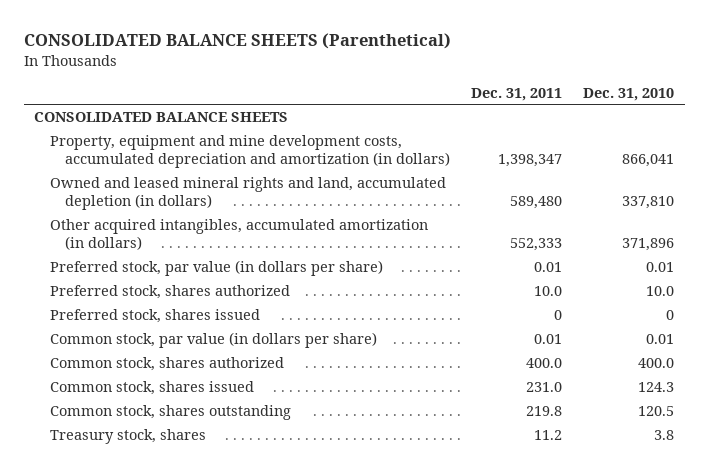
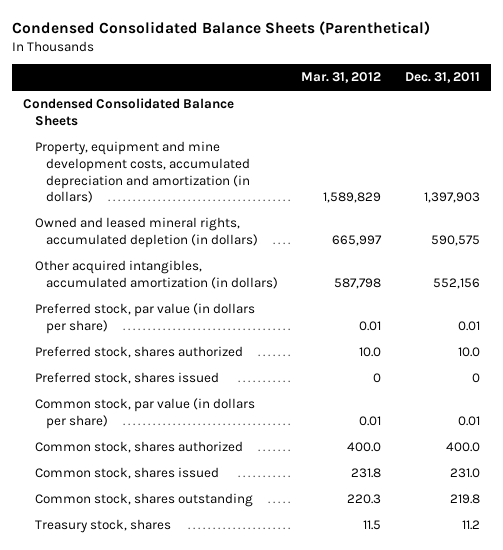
[23,33,451,50] CONSOLIDATED BALANCE SHEETS (Parenthetical) -> [11,20,430,35] Condensed Consolidated Balance Sheets (Parenthetical)
[583,87,675,101] Dec. 31, 2010 -> none
none -> [301,72,382,84] Mar. 31, 2012
[34,112,289,123] CONSOLIDATED BALANCE SHEETS -> [23,98,235,127] Condensed Consolidated Balance Sheets
[498,153,563,167] 1,398,347 -> [423,192,480,204] 1,397,903
[49,177,446,210] Owned and leased mineral rights and land, accumulated depletion (in dollars) -> [34,217,258,249] Owned and leased mineral rights, accumulated depletion (in dollars)
[510,195,563,209] 589,480 -> [430,235,480,247] 590,575
[510,237,563,251] 552,333 -> [432,278,480,290] 552,156

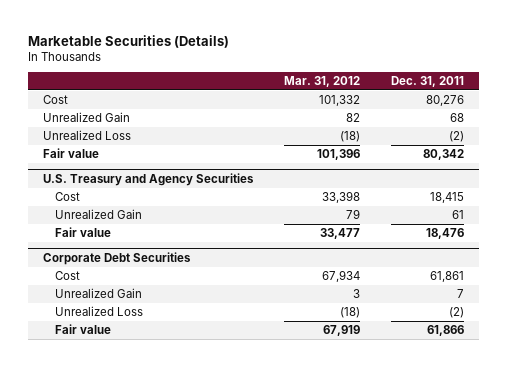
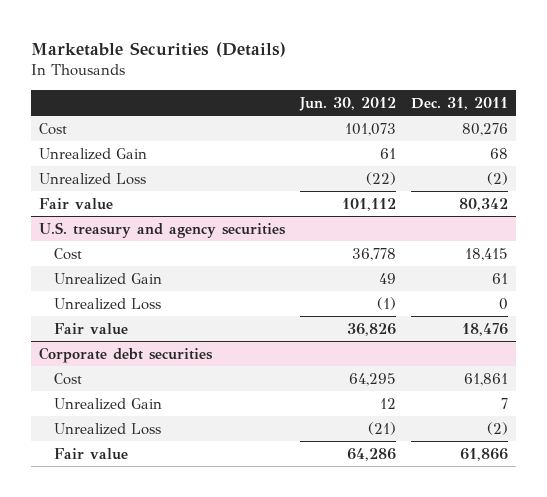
[283,76,360,88] Mar. 31, 2012 -> none
none -> [299,96,397,111] Jun. 30, 2012
[43,172,255,186] U.S. Treasury and Agency Securities -> [38,221,286,238] U.S. treasury and agency securities
none -> [53,297,161,310] Unrealized Loss
[43,251,192,265] Corporate Debt Securities -> [38,346,213,363] Corporate debt securities

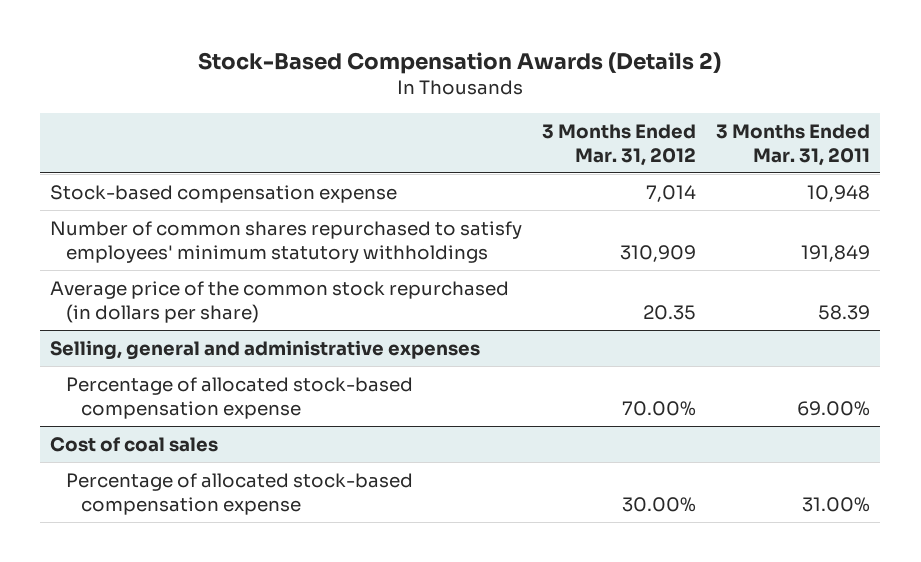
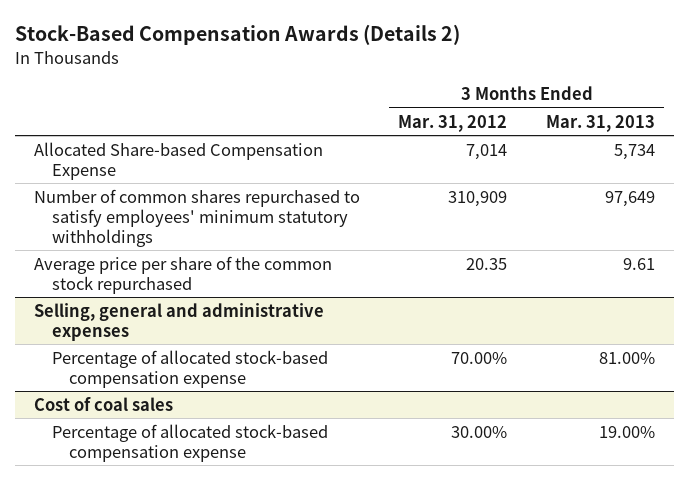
[716,123,871,166] 3 Months Ended Mar. 31, 2011 -> none
none -> [545,114,655,132] Mar. 31, 2013
[50,184,398,203] Stock-based compensation expense -> [34,141,324,180] Allocated Share-based Compensation Expense
[50,280,510,323] Average price of the common stock repurchased (in dollars per share) -> [34,255,333,294] Average price per share of the common stock repurchased

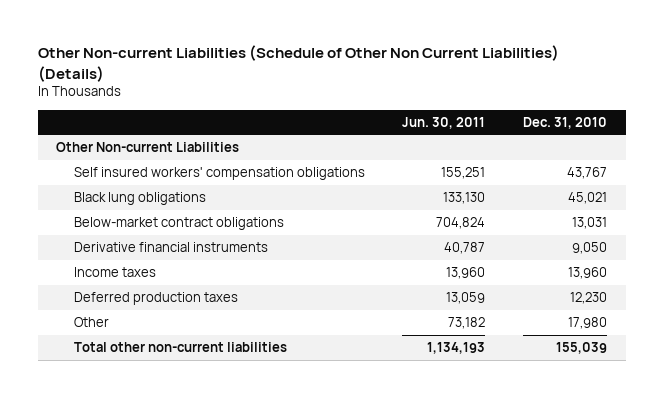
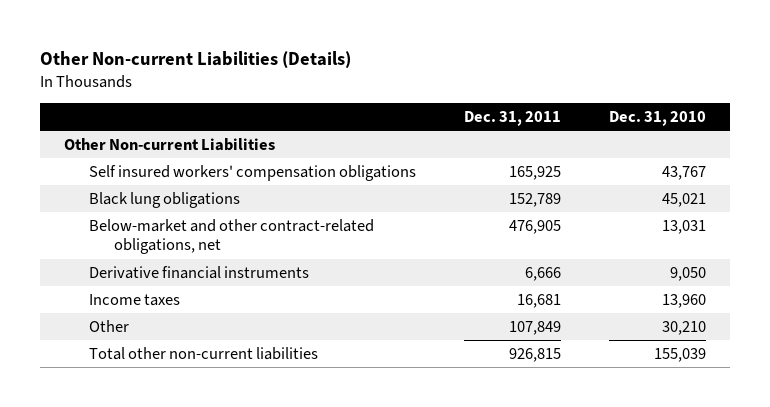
[37,45,559,82] Other Non-current Liabilities (Schedule of Other Non Current Liabilities) (Details) -> [39,50,351,68] Other Non-current Liabilities (Details)
[402,116,486,129] Jun. 30, 2011 -> none
none -> [464,111,562,127] Dec. 31, 2011
[74,217,285,231] Below-market contract obligations -> [88,218,374,255] Below-market and other contract-related obligations, net
[74,292,239,306] Deferred production taxes -> none
[567,317,607,330] 17,980 -> [662,320,707,335] 30,210

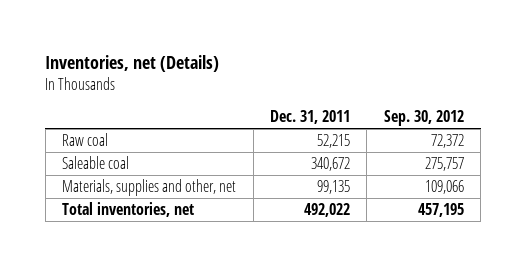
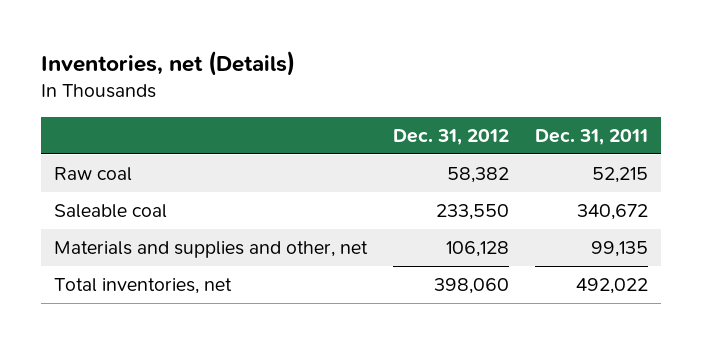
[383,110,464,127] Sep. 30, 2012 -> none
none -> [392,129,509,146] Dec. 31, 2012
[62,179,237,197] Materials, supplies and other, net -> [53,241,368,259] Materials and supplies and other, net

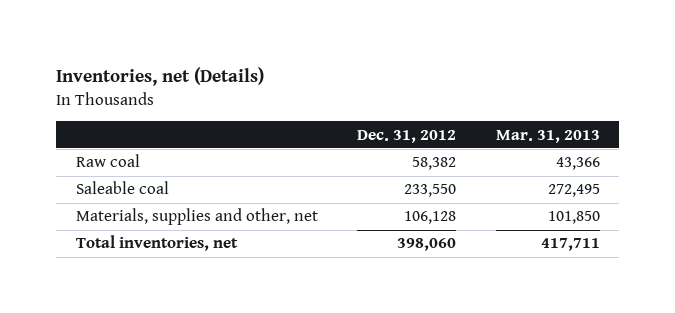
[535,129,649,146] Dec. 31, 2011 -> none
none -> [495,129,600,143] Mar. 31, 2013
[53,241,368,259] Materials and supplies and other, net -> [75,208,318,226] Materials, supplies and other, net

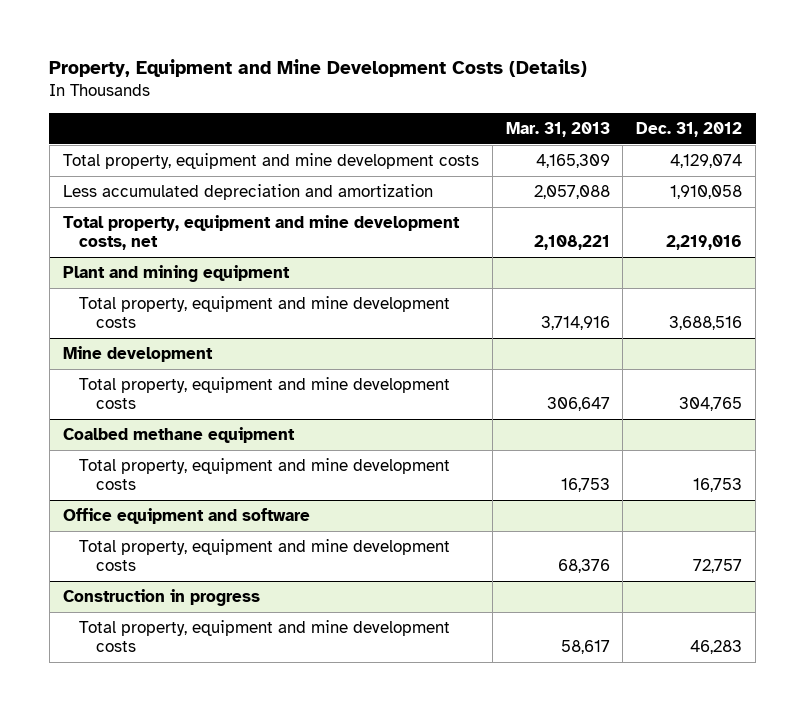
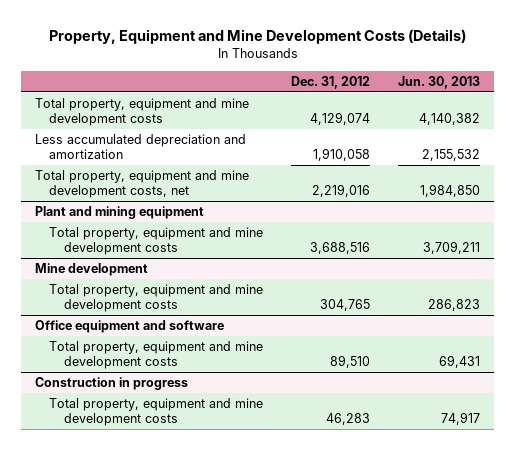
[505,121,610,137] Mar. 31, 2013 -> none
none -> [398,75,481,89] Jun. 30, 2013
[62,427,295,444] Coalbed methane equipment -> none
[79,458,451,491] Total property, equipment and mine development costs -> none
[693,559,743,574] 72,757 -> [330,355,371,369] 89,510

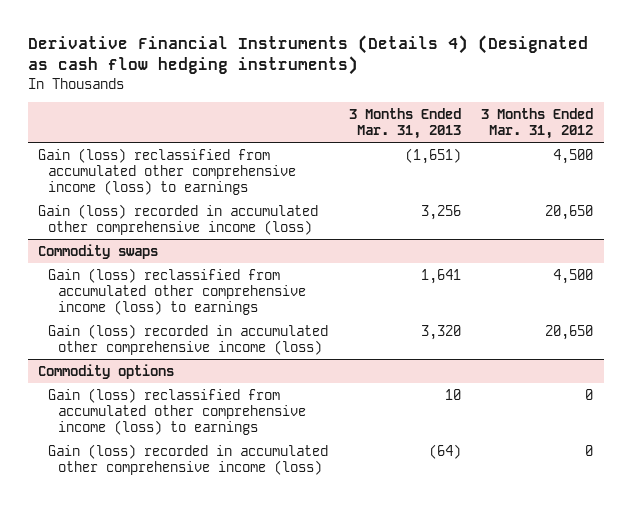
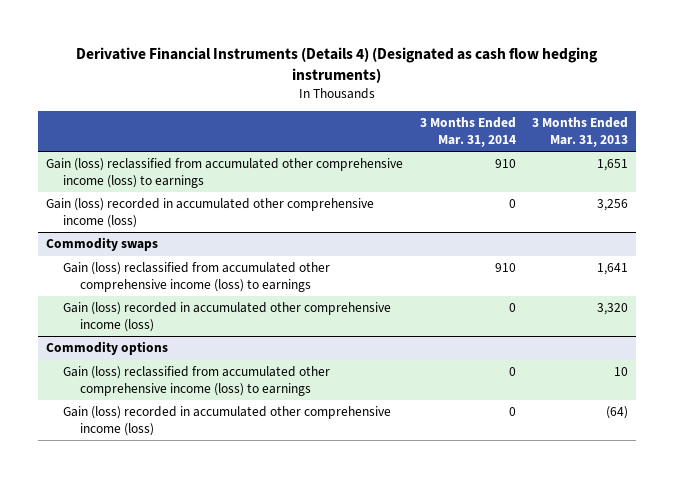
[481,107,594,139] 3 Months Ended Mar. 31, 2012 -> none
none -> [419,117,516,147] 3 Months Ended Mar. 31, 2014
[404,147,461,164] (1,651) -> [596,159,628,172] 1,651

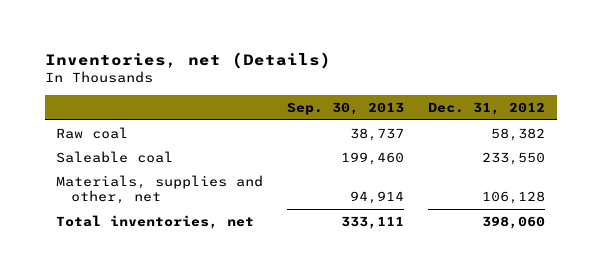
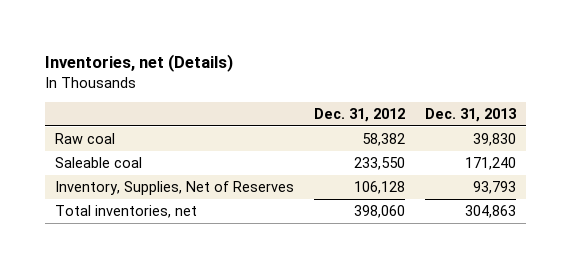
[287,102,405,116] Sep. 30, 2013 -> none
none -> [424,107,517,122] Dec. 31, 2013
[56,174,264,205] Materials, supplies and other, net -> [55,181,295,196] Inventory, Supplies, Net of Reserves

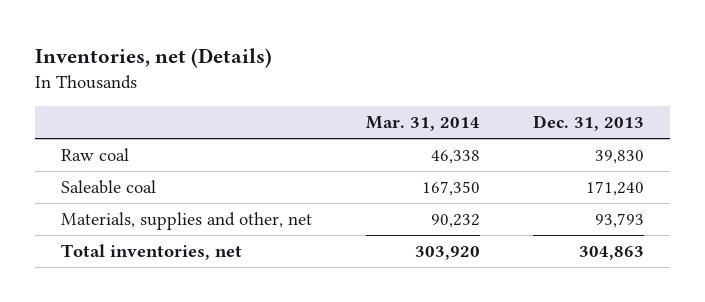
[314,107,406,122] Dec. 31, 2012 -> none
none -> [365,116,480,132] Mar. 31, 2014
[55,181,295,196] Inventory, Supplies, Net of Reserves -> [61,211,313,230] Materials, supplies and other, net

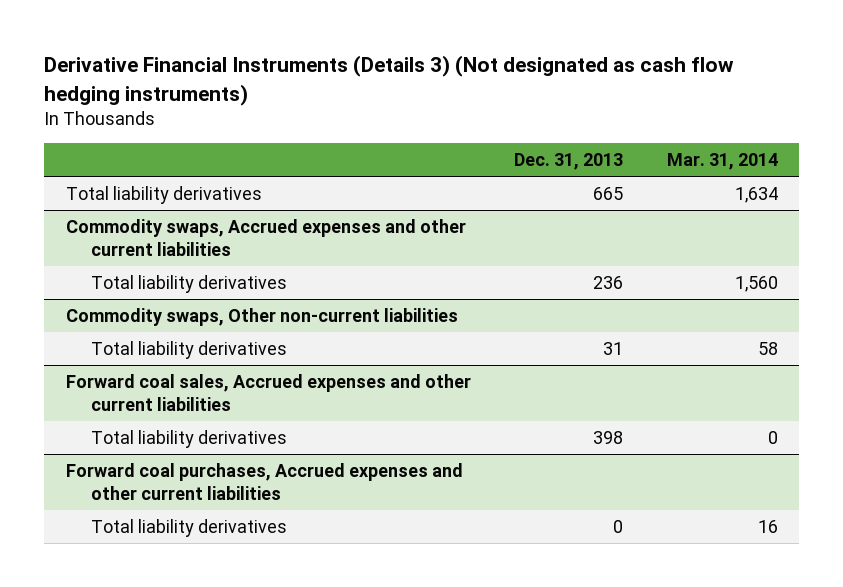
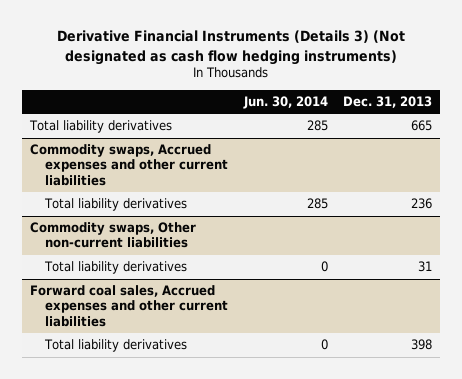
[666,153,778,171] Mar. 31, 2014 -> none
none -> [242,96,328,110] Jun. 30, 2014
[65,462,463,500] Forward coal purchases, Accrued expenses and other current liabilities -> none
[91,518,288,537] Total liability derivatives -> none

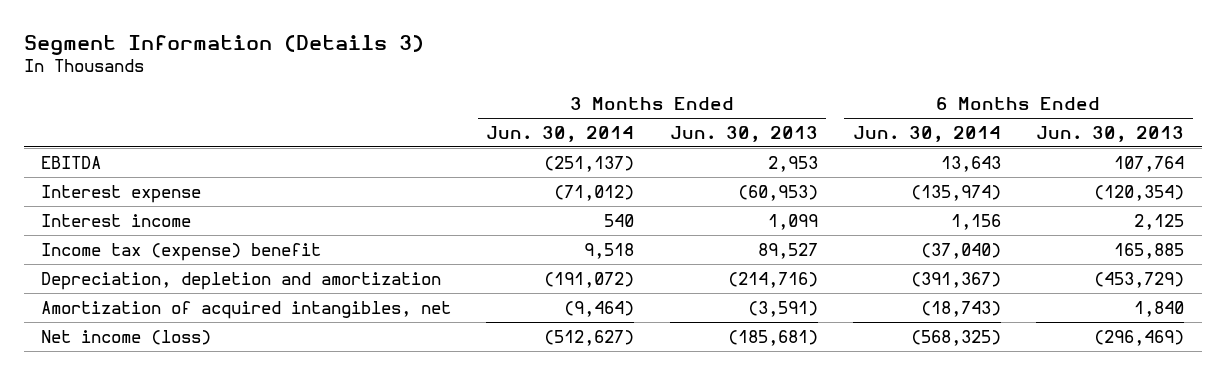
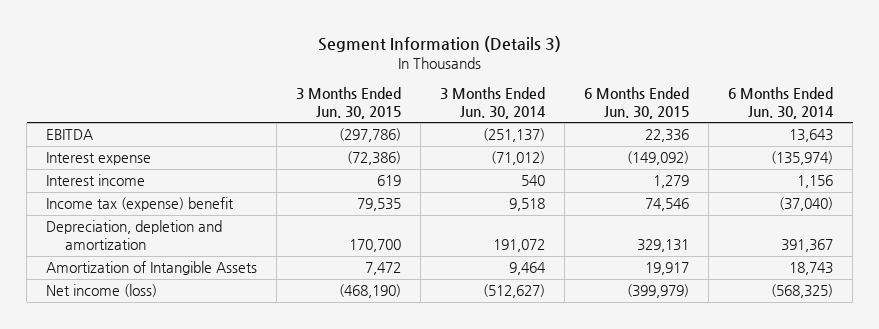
[669,125,818,142] Jun. 30, 2013 -> none
[1036,125,1185,142] Jun. 30, 2013 -> none
none -> [296,86,402,120] 3 Months Ended Jun. 30, 2015
none -> [584,86,690,120] 6 Months Ended Jun. 30, 2015
[41,300,452,319] Amortization of acquired intangibles, net -> none
[544,271,635,288] (191,072) -> [493,239,546,253] 191,072
[910,271,1001,288] (391,367) -> [781,239,834,253] 391,367
none -> [46,261,258,276] Amortization of Intangible Assets

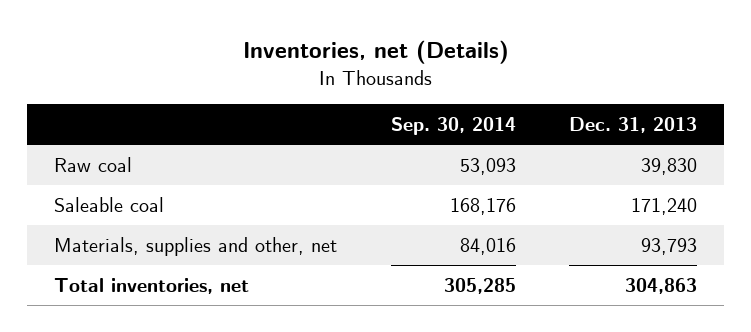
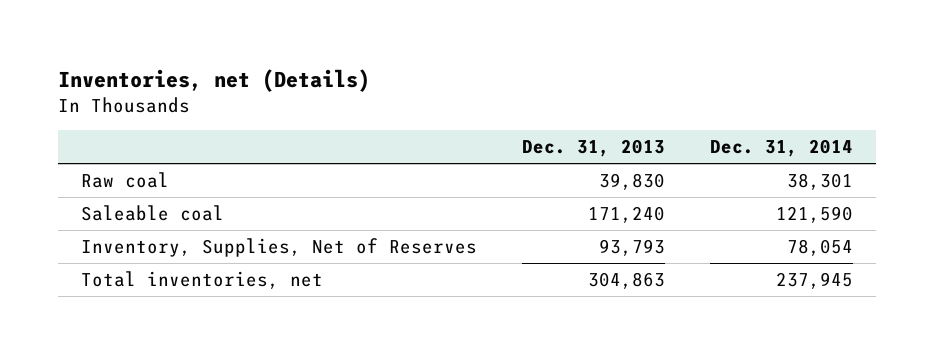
[390,117,516,136] Sep. 30, 2014 -> none
none -> [709,139,853,158] Dec. 31, 2014
[54,236,338,256] Materials, supplies and other, net -> [80,238,477,258] Inventory, Supplies, Net of Reserves

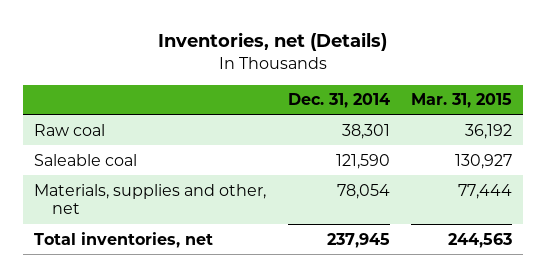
[521,139,665,158] Dec. 31, 2013 -> none
none -> [411,93,513,109] Mar. 31, 2015
[80,238,477,258] Inventory, Supplies, Net of Reserves -> [33,183,266,215] Materials, supplies and other, net

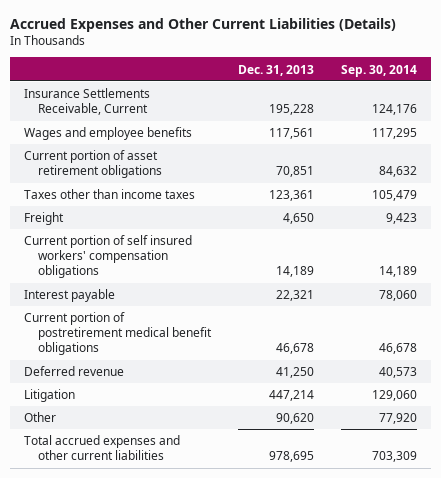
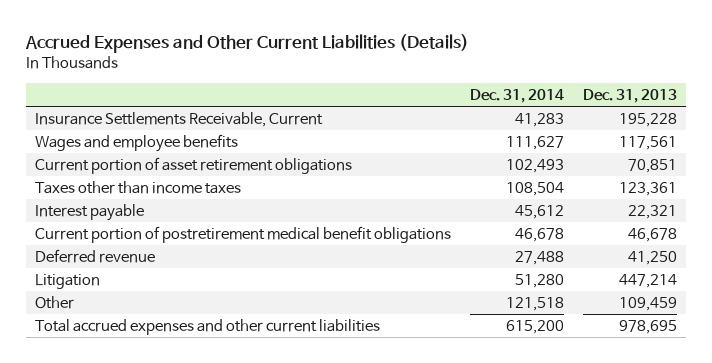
[341,64,418,77] Sep. 30, 2014 -> none
none -> [469,88,564,103] Dec. 31, 2014
[23,212,64,226] Freight -> none
[23,235,192,279] Current portion of self insured workers' compensation obligations -> none
[276,413,315,425] 90,620 -> [618,297,677,312] 109,459

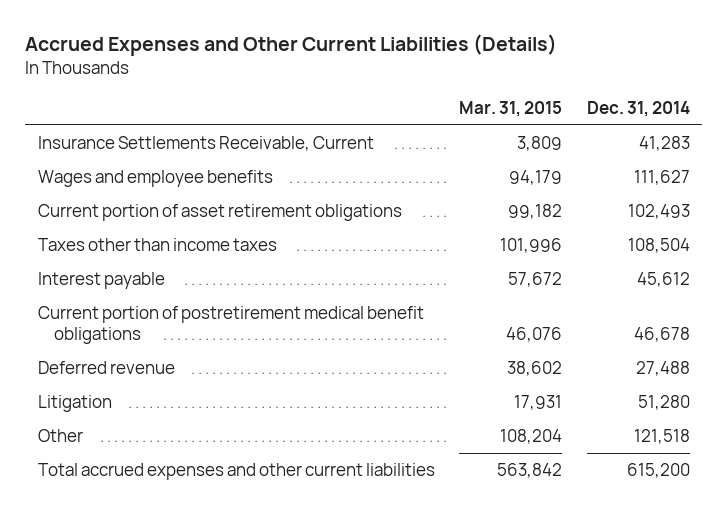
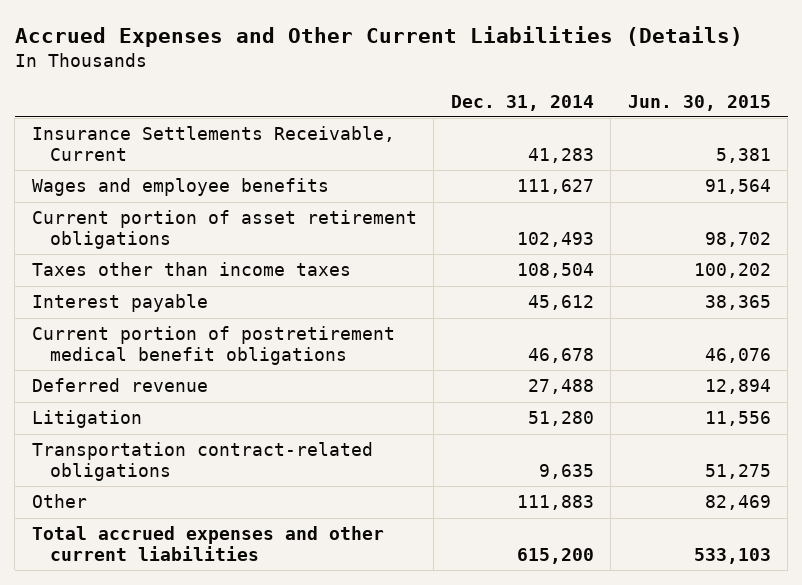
[459,100,563,117] Mar. 31, 2015 -> none
none -> [627,94,771,111] Jun. 30, 2015
none -> [31,442,373,482] Transportation contract-related obligations
[634,428,691,444] 121,518 -> [516,495,594,511] 111,883

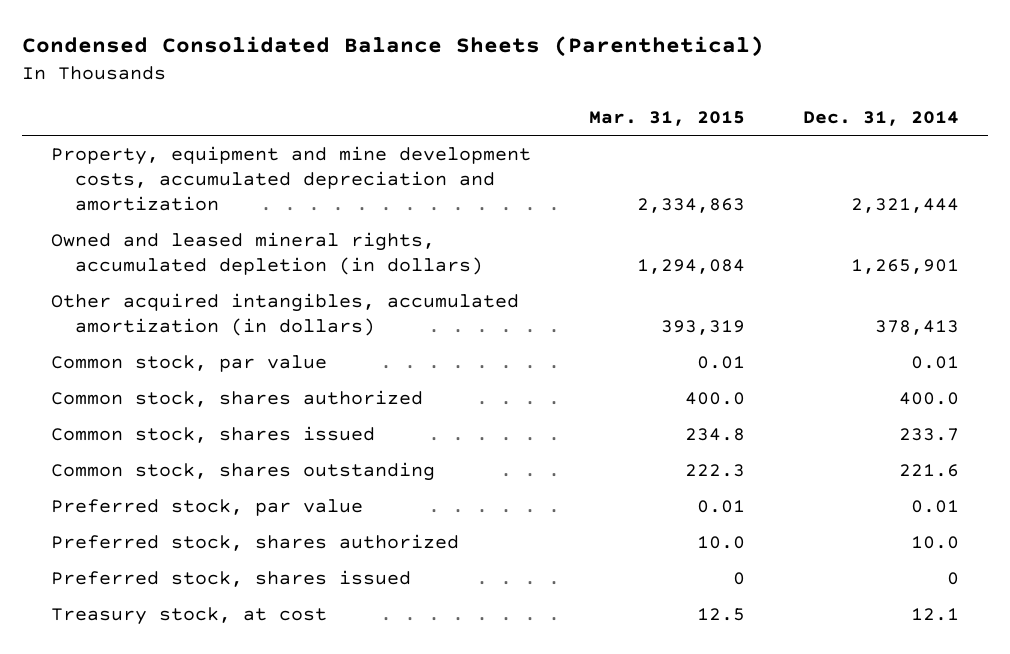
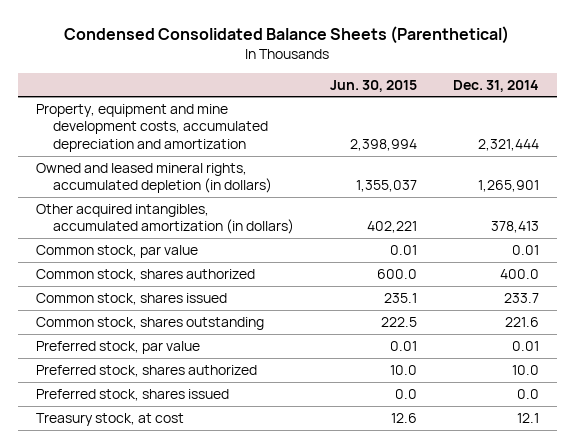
[588,110,745,126] Mar. 31, 2015 -> none
none -> [329,79,417,92] Jun. 30, 2015
[946,571,959,585] 0 -> [516,388,539,399] 0.0

